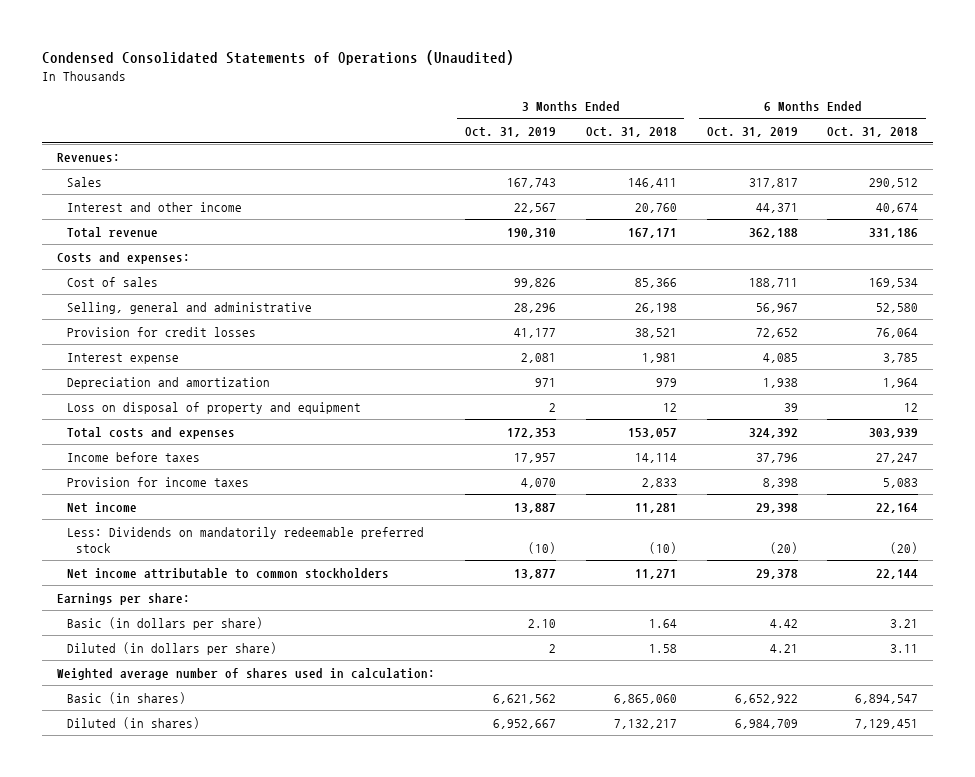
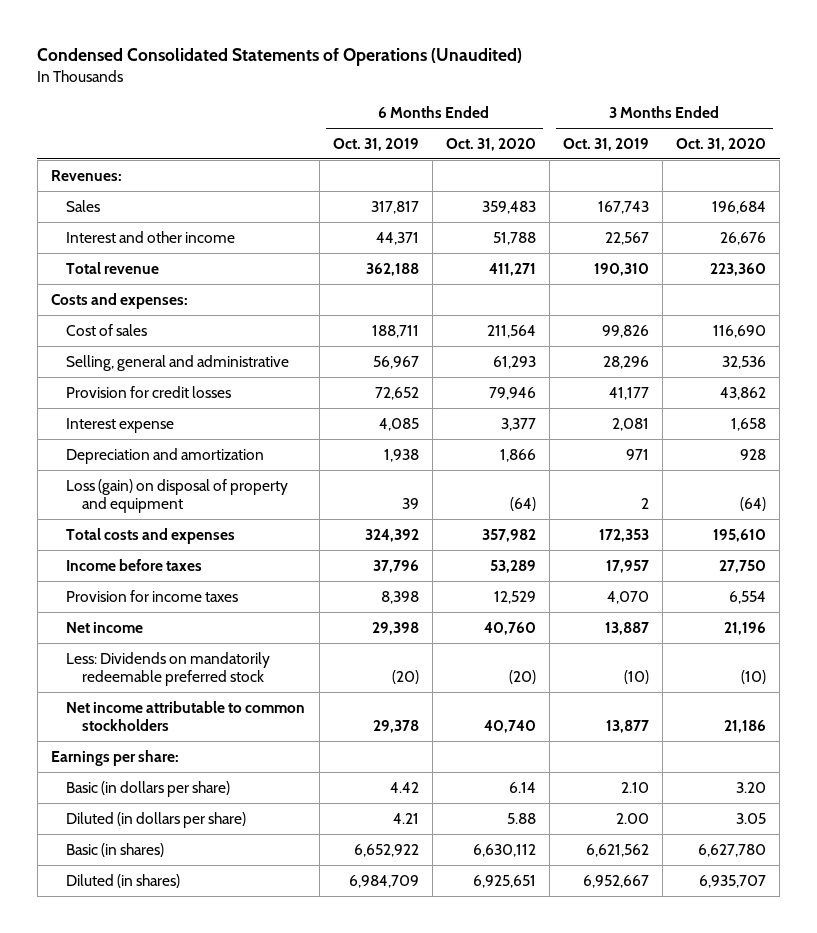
[585,126,677,137] Oct. 31, 2018 -> none
[827,126,919,137] Oct. 31, 2018 -> none
none -> [445,137,536,151] Oct. 31, 2020
none -> [676,137,767,151] Oct. 31, 2020
[66,401,361,414] Loss on disposal of property and equipment -> [66,478,289,513] Loss (gain) on disposal of property and equipment
[56,667,435,680] Weighted average number of shares used in calculation: -> none
[548,643,556,653] 2 -> [615,812,649,824] 2.00

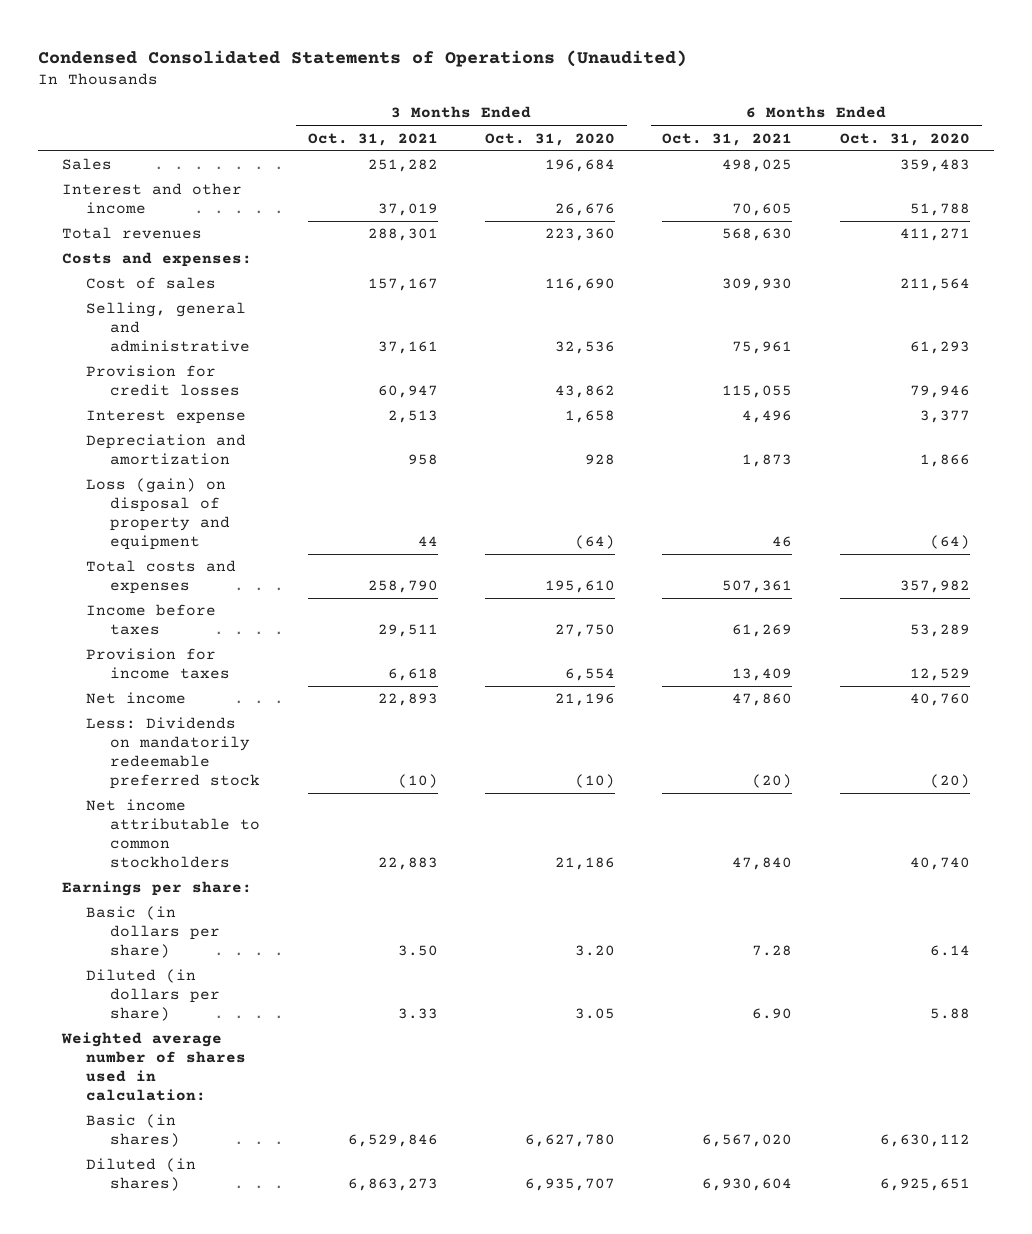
[332,137,419,151] Oct. 31, 2019 -> none
[562,137,649,151] Oct. 31, 2019 -> none
none -> [307,132,438,146] Oct. 31, 2021
none -> [662,132,793,146] Oct. 31, 2021
[50,169,122,181] Revenues: -> none
[66,261,160,274] Total revenue -> [61,227,202,240] Total revenues
none -> [60,1032,246,1102] Weighted average number of shares used in calculation:

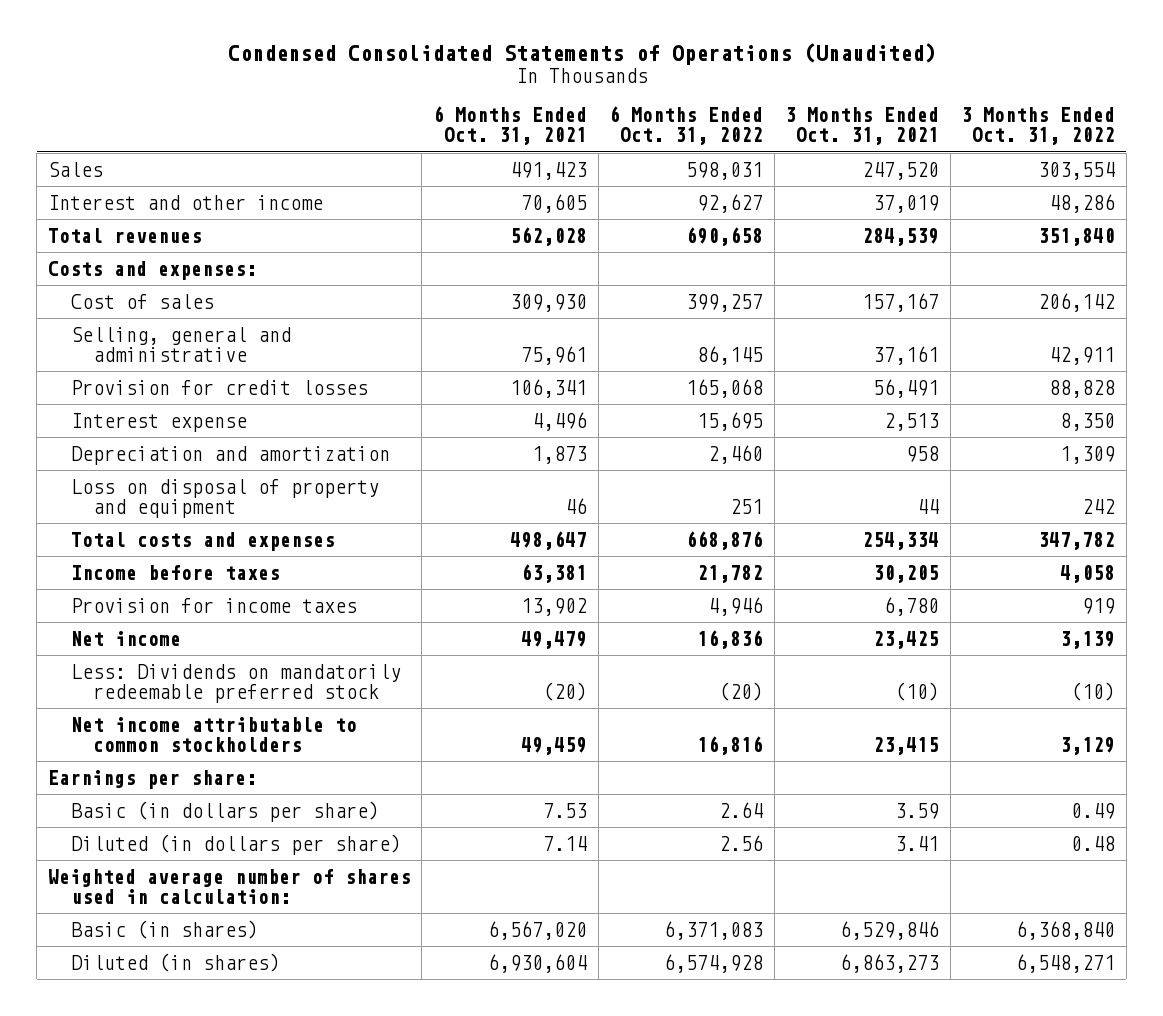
[484,132,615,146] Oct. 31, 2020 -> none
[839,132,970,146] Oct. 31, 2020 -> none
none -> [609,106,764,146] 6 Months Ended Oct. 31, 2022
none -> [961,107,1116,146] 3 Months Ended Oct. 31, 2022
[367,159,438,173] 251,282 -> [862,161,940,180] 247,520
[722,159,793,173] 498,025 -> [510,161,588,180] 491,423
[367,228,438,242] 288,301 -> [862,227,940,246] 284,539
[722,228,793,242] 568,630 -> [510,226,588,246] 562,028
[377,385,438,399] 60,947 -> [873,378,940,398] 56,491
[722,385,793,399] 115,055 -> [510,378,588,398] 106,341
[85,478,231,551] Loss (gain) on disposal of property and equipment -> [70,478,379,518] Loss on disposal of property and equipment
[367,580,438,594] 258,790 -> [862,531,940,550] 254,334
[722,580,793,594] 507,361 -> [510,530,588,550] 498,647
[377,624,438,638] 29,511 -> [873,564,940,583] 30,205
[732,624,793,638] 61,269 -> [521,563,588,583] 63,381
[387,668,438,682] 6,618 -> [884,596,940,616] 6,780
[732,668,793,682] 13,409 -> [521,597,588,616] 13,902
[377,693,438,707] 22,893 -> [873,630,940,649] 23,425
[732,693,793,707] 47,860 -> [521,630,588,649] 49,479
[377,857,438,871] 22,883 -> [873,736,940,755] 23,415
[732,857,793,871] 47,840 -> [521,736,588,755] 49,459
[397,945,438,957] 3.50 -> [895,802,940,819] 3.59
[752,945,793,957] 7.28 -> [543,802,588,818] 7.53
[397,1008,438,1020] 3.33 -> [895,835,940,851] 3.41
[752,1008,793,1020] 6.90 -> [543,835,588,851] 7.14

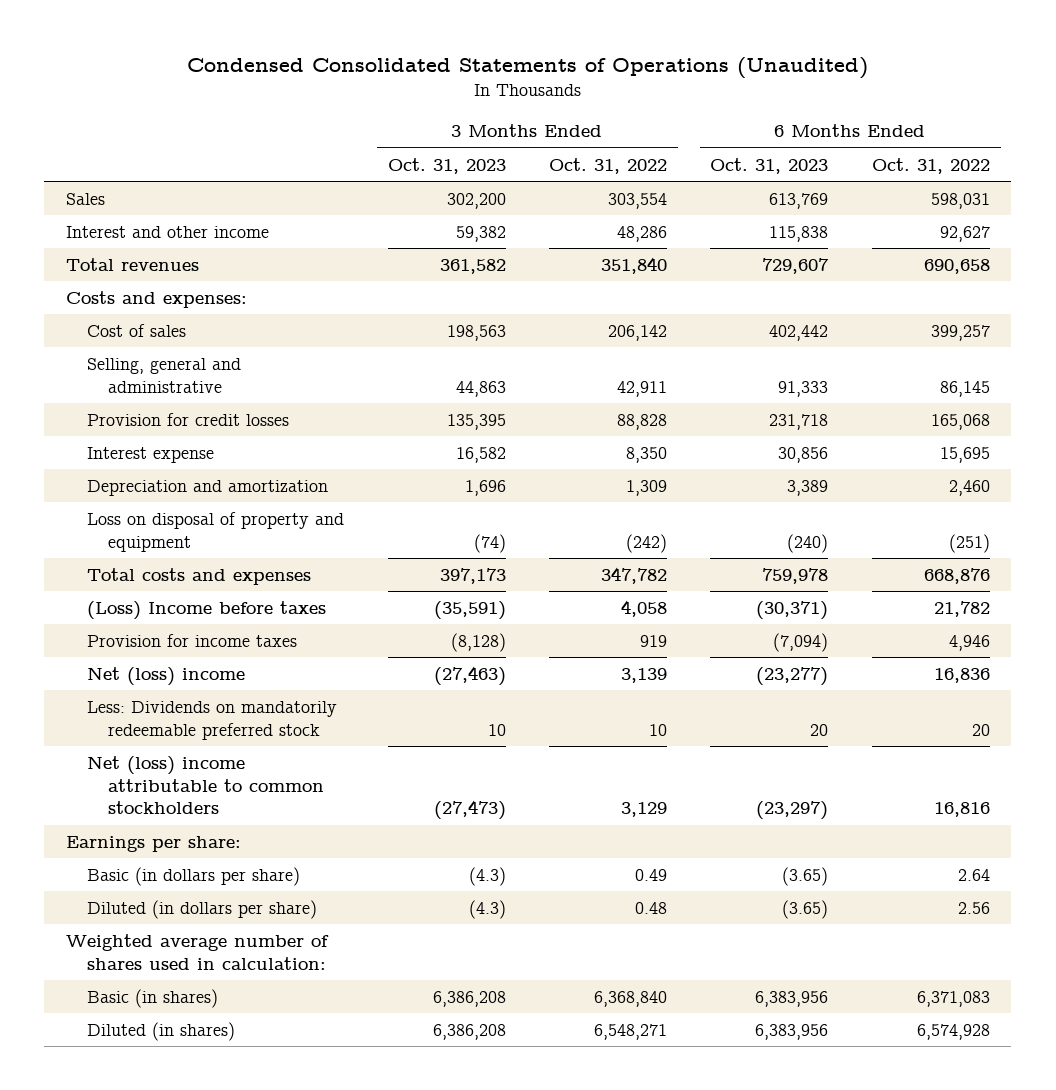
[433,106,588,146] 6 Months Ended Oct. 31, 2021 -> none
[785,107,940,146] 3 Months Ended Oct. 31, 2021 -> none
none -> [387,157,506,174] Oct. 31, 2023
none -> [710,157,829,174] Oct. 31, 2023
[730,498,764,514] 251 -> [948,533,990,553] (251)
[1082,498,1116,514] 242 -> [625,533,667,553] (242)
[70,564,280,580] Income before taxes -> [87,600,327,620] (Loss) Income before taxes
[70,630,181,646] Net income -> [87,666,246,686] Net (loss) income
[719,681,764,701] (20) -> [971,723,990,736] 20
[1071,681,1116,701] (10) -> [648,723,667,736] 10
[70,716,357,752] Net income attributable to common stockholders -> [87,755,325,815] Net (loss) income attributable to common stockholders

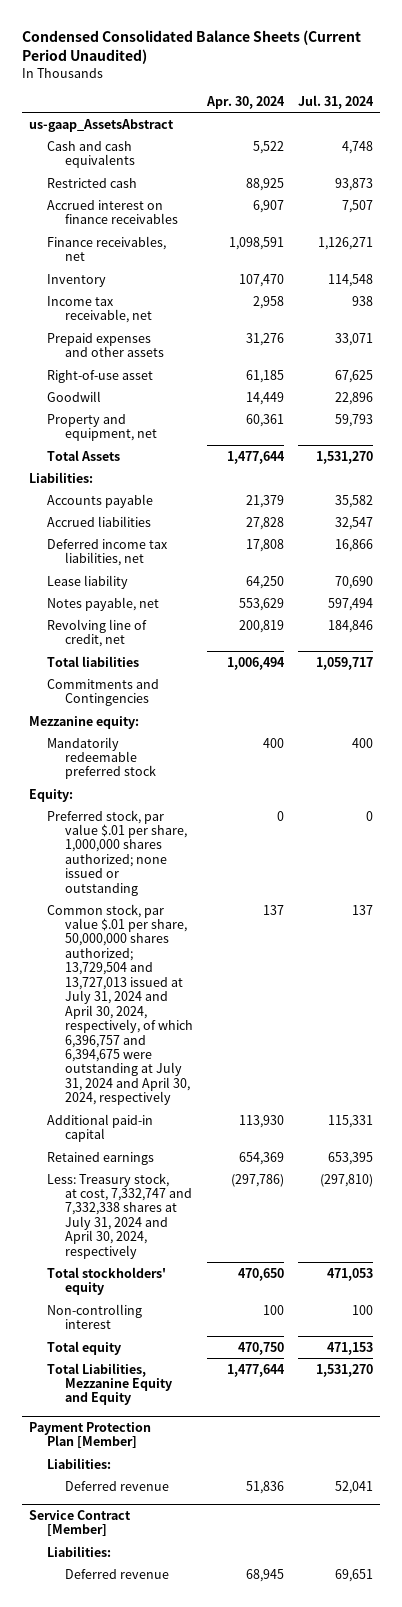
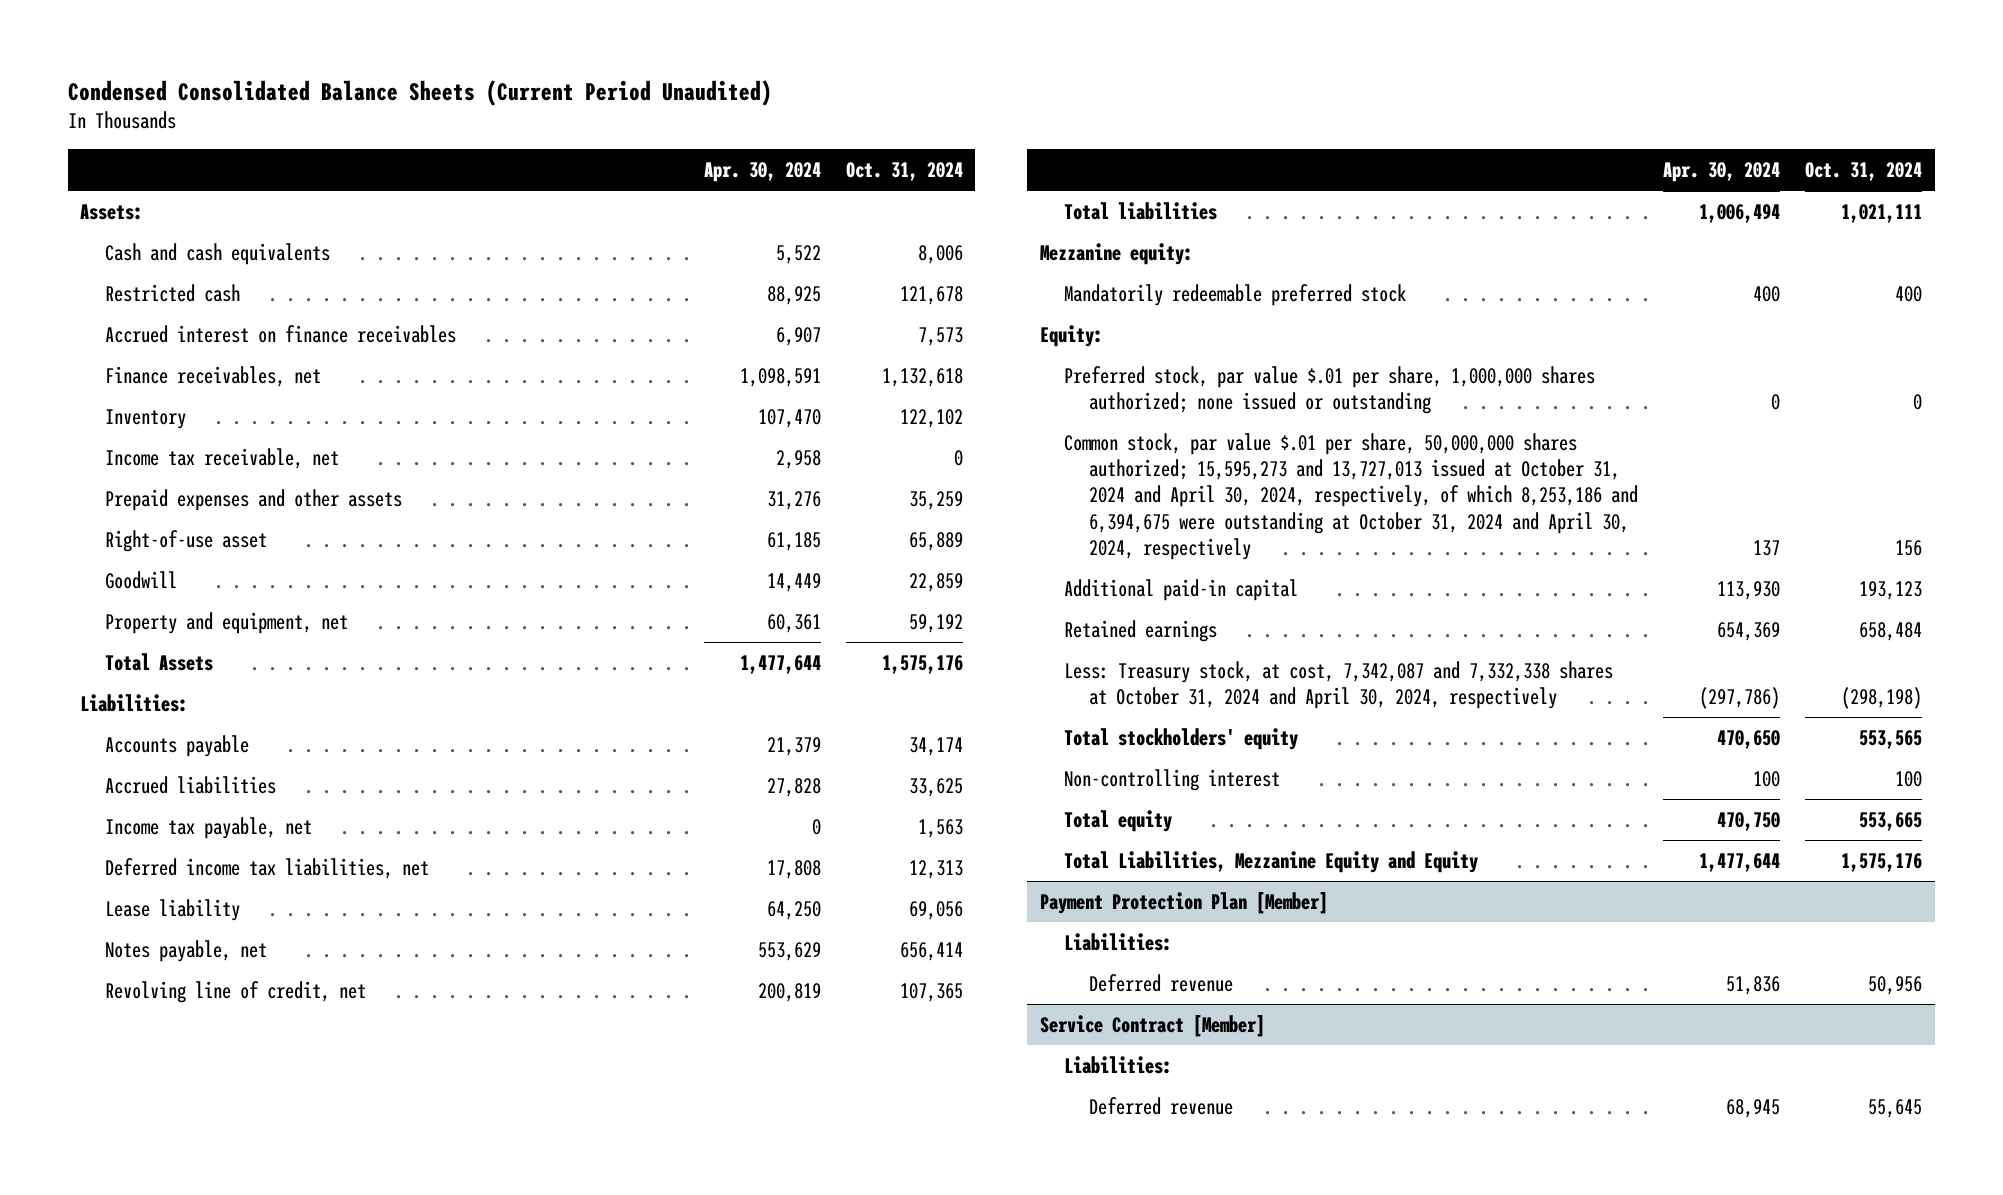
[297,94,374,109] Jul. 31, 2024 -> none
none -> [845,162,963,182] Oct. 31, 2024
[29,118,175,132] us-gaap_AssetsAbstract -> [80,203,144,220] Assets:
none -> [105,816,313,839] Income tax payable, net
[47,678,160,707] Commitments and Contingencies -> none
[47,903,194,1106] Common stock, par value $.01 per share, 50,000,000 shares authorized; 13,729,504 and 13,727,013 issued at July 31, 2024 and April 30, 2024, respectively, of which 6,396,757 and 6,394,675 were outstanding at July 31, 2024 and April 30, 2024, respectively -> [1064,432,1638,560] Common stock, par value $.01 per share, 50,000,000 shares authorized; 15,595,273 and 13,727,013 issued at October 31, 2024 and April 30, 2024, respectively, of which 8,253,186 and 6,394,675 were outstanding at October 31, 2024 and April 30, 2024, respectively
[47,1172,193,1259] Less: Treasury stock, at cost, 7,332,747 and 7,332,338 shares at July 31, 2024 and April 30, 2024, respectively -> [1064,660,1614,710] Less: Treasury stock, at cost, 7,342,087 and 7,332,338 shares at October 31, 2024 and April 30, 2024, respectively

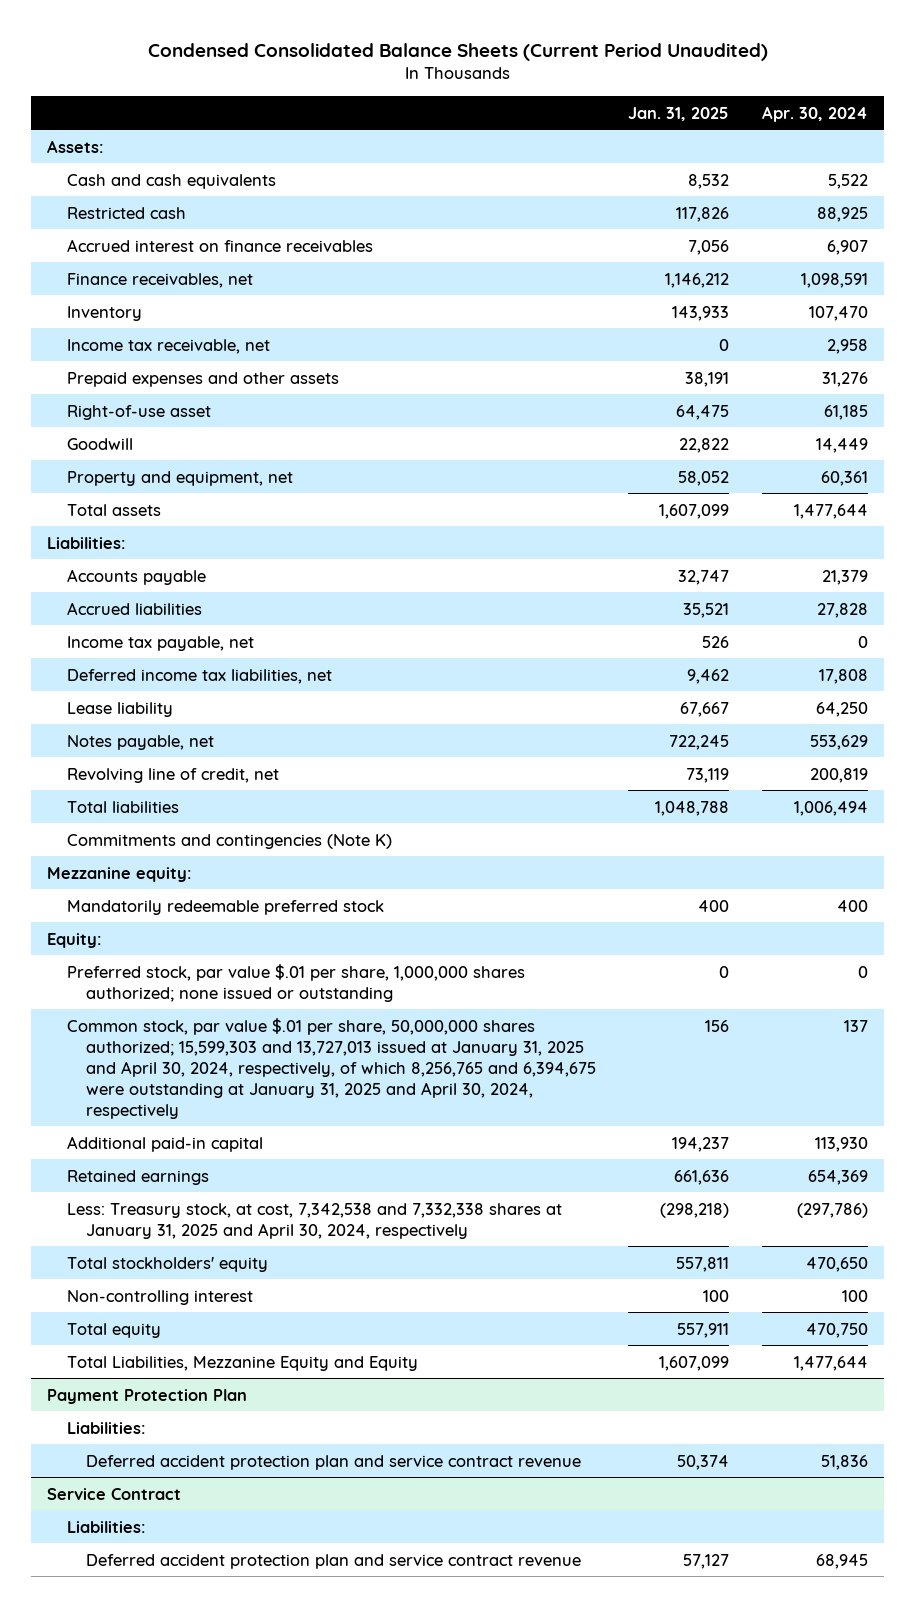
[845,162,963,182] Oct. 31, 2024 -> none
none -> [628,106,730,121] Jan. 31, 2025
[105,652,214,671] Total Assets -> [66,503,161,516] Total assets
none -> [66,833,392,849] Commitments and contingencies (Note K)
[1064,432,1638,560] Common stock, par value $.01 per share, 50,000,000 shares authorized; 15,595,273 and 13,727,013 issued at October 31, 2024 and April 30, 2024, respectively, of which 8,253,186 and 6,394,675 were outstanding at October 31, 2024 and April 30, 2024, respectively -> [66,1017,596,1119] Common stock, par value $.01 per share, 50,000,000 shares authorized; 15,599,303 and 13,727,013 issued at January 31, 2025 and April 30, 2024, respectively, of which 8,256,765 and 6,394,675 were outstanding at January 31, 2025 and April 30, 2024, respectively
[1064,660,1614,710] Less: Treasury stock, at cost, 7,342,087 and 7,332,338 shares at October 31, 2024 and April 30, 2024, respectively -> [66,1202,562,1239] Less: Treasury stock, at cost, 7,342,538 and 7,332,338 shares at January 31, 2025 and April 30, 2024, respectively
[1039,891,1328,914] Payment Protection Plan [Member] -> [47,1388,248,1404] Payment Protection Plan
[1088,973,1233,992] Deferred revenue -> [85,1454,581,1470] Deferred accident protection plan and service contract revenue
[1039,1014,1265,1037] Service Contract [Member] -> [47,1487,182,1500] Service Contract
[1088,1096,1233,1115] Deferred revenue -> [85,1553,581,1569] Deferred accident protection plan and service contract revenue

